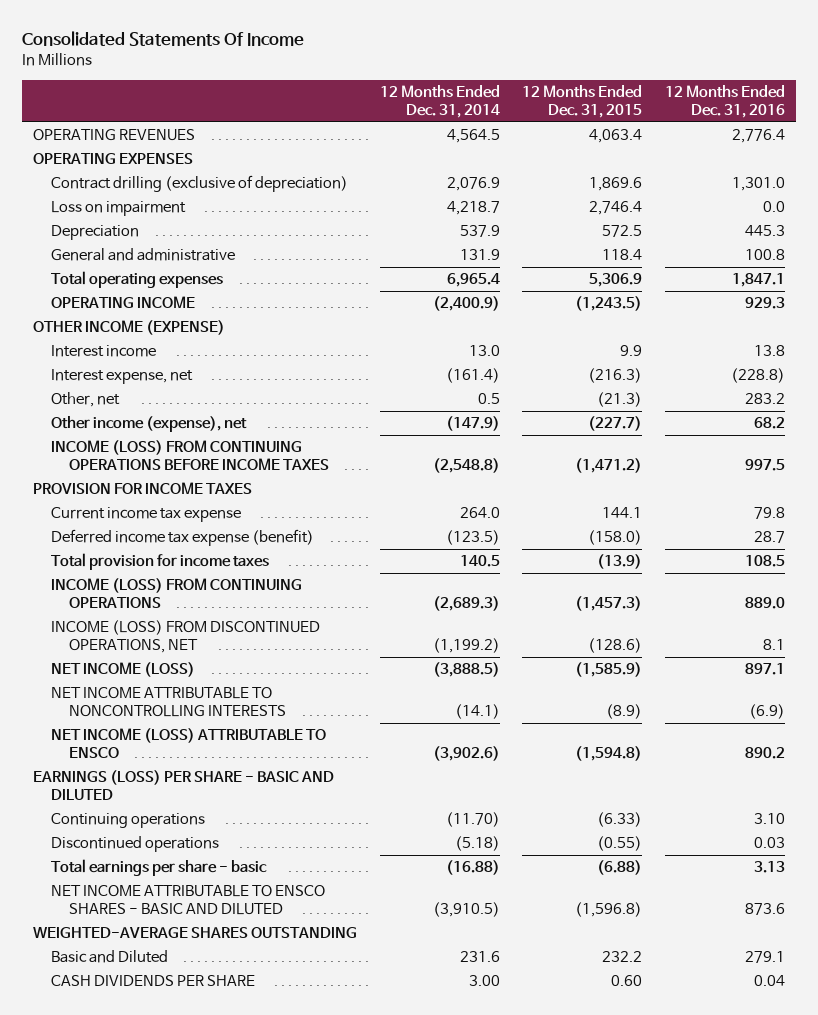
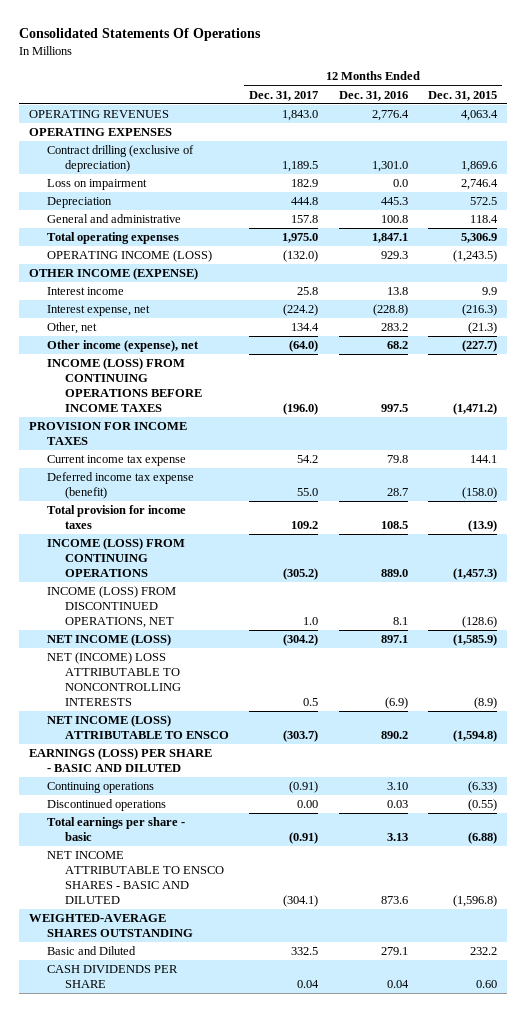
[21,31,304,47] Consolidated Statements Of Income -> [19,28,262,42] Consolidated Statements Of Operations
[379,85,500,119] 12 Months Ended Dec. 31, 2014 -> none
none -> [249,90,319,101] Dec. 31, 2017
[51,296,196,309] OPERATING INCOME -> [47,250,213,263] OPERATING INCOME (LOSS)
[51,687,286,718] NET INCOME ATTRIBUTABLE TO NONCONTROLLING INTERESTS -> [47,652,181,706] NET (INCOME) LOSS ATTRIBUTABLE TO NONCONTROLLING INTERESTS

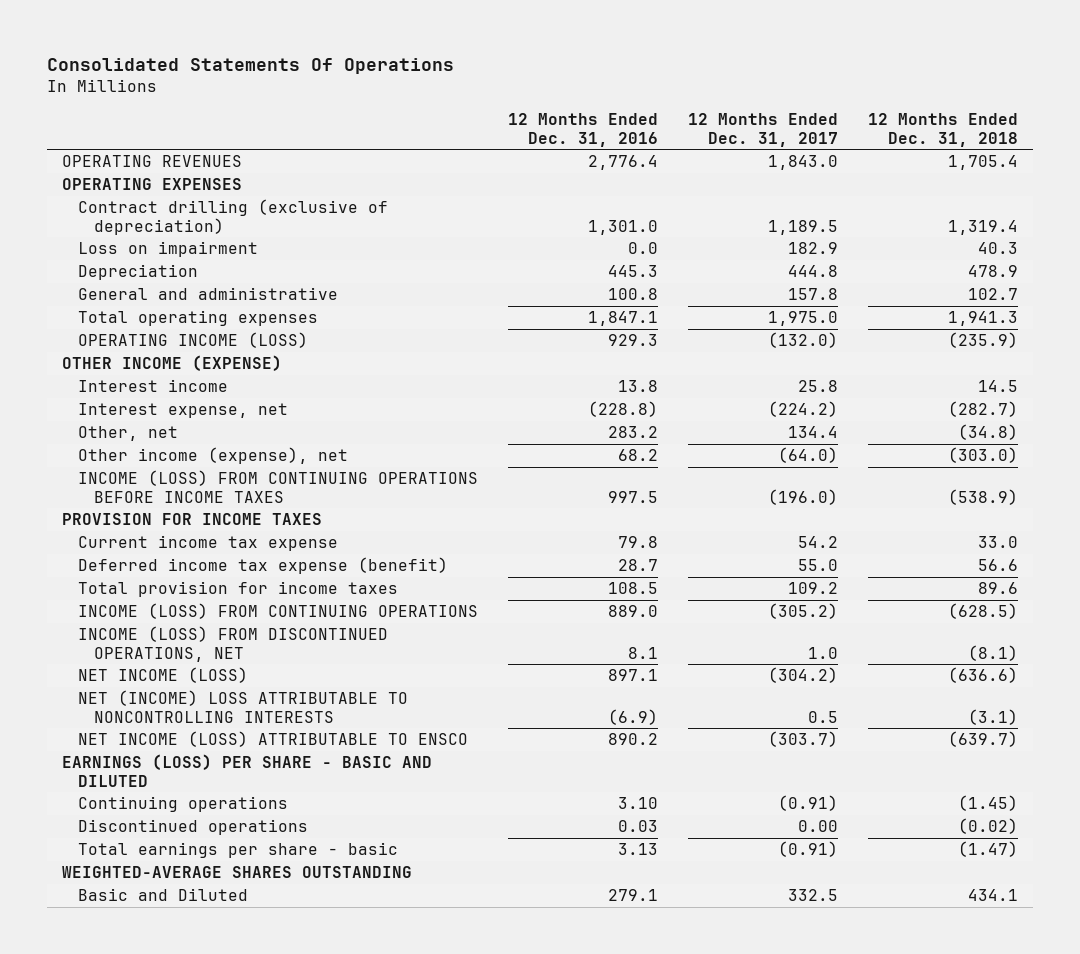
[427,90,497,101] Dec. 31, 2015 -> none
none -> [867,113,1018,147] 12 Months Ended Dec. 31, 2018
[47,851,224,904] NET INCOME ATTRIBUTABLE TO ENSCO SHARES - BASIC AND DILUTED -> none
[47,965,179,988] CASH DIVIDENDS PER SHARE -> none

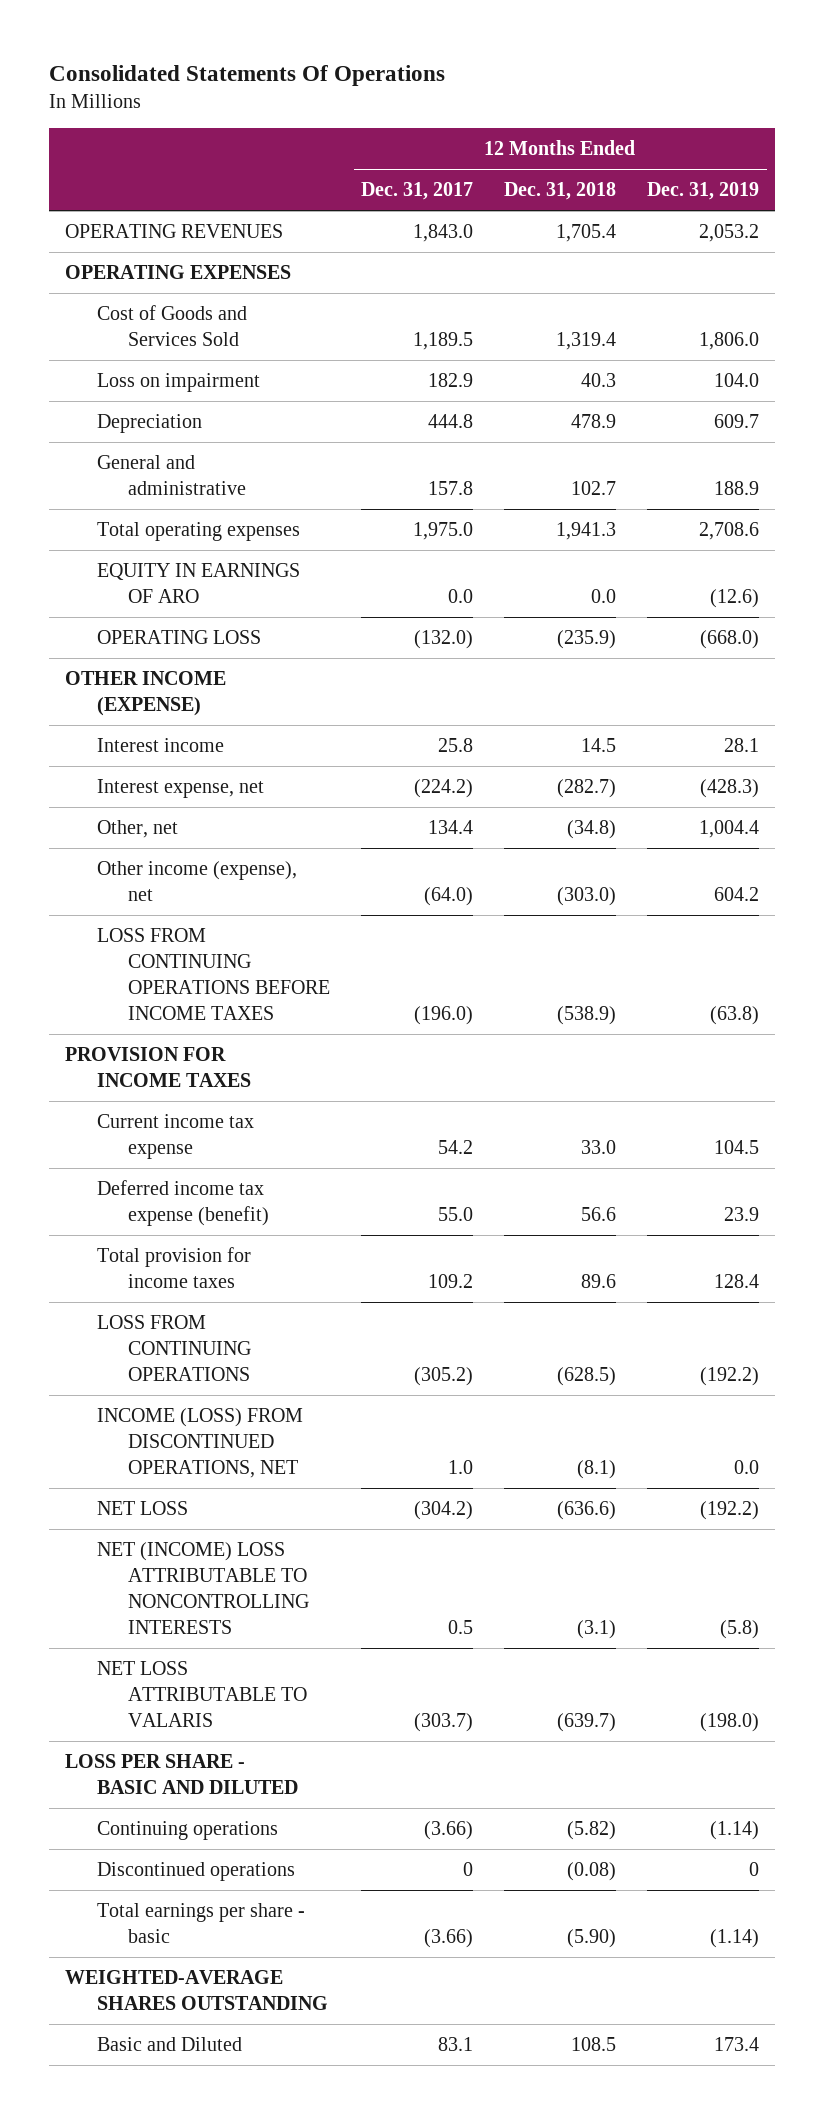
[508,113,659,147] 12 Months Ended Dec. 31, 2016 -> none
none -> [647,182,760,201] Dec. 31, 2019
[78,198,389,235] Contract drilling (exclusive of depreciation) -> [96,305,247,347] Cost of Goods and Services Sold
none -> [96,563,300,604] EQUITY IN EARNINGS OF ARO
[78,331,309,348] OPERATING INCOME (LOSS) -> [96,630,261,645] OPERATING LOSS
[78,469,479,503] INCOME (LOSS) FROM CONTINUING OPERATIONS BEFORE INCOME TAXES -> [96,928,331,1021] LOSS FROM CONTINUING OPERATIONS BEFORE INCOME TAXES
[78,602,479,619] INCOME (LOSS) FROM CONTINUING OPERATIONS -> [96,1315,252,1382] LOSS FROM CONTINUING OPERATIONS
[78,666,249,683] NET INCOME (LOSS) -> [96,1501,188,1516] NET LOSS
[78,730,469,747] NET INCOME (LOSS) ATTRIBUTABLE TO ENSCO -> [96,1661,308,1728] NET LOSS ATTRIBUTABLE TO VALARIS
[61,753,432,787] EARNINGS (LOSS) PER SHARE - BASIC AND DILUTED -> [64,1754,298,1795] LOSS PER SHARE - BASIC AND DILUTED
[777,794,838,811] (0.91) -> [424,1821,474,1841] (3.66)
[957,794,1018,811] (1.45) -> [567,1821,617,1841] (5.82)
[797,819,838,832] 0.00 -> [463,1862,474,1877] 0
[957,817,1018,834] (0.02) -> [567,1862,617,1882] (0.08)
[777,840,838,857] (0.91) -> [424,1929,474,1949] (3.66)
[957,840,1018,857] (1.47) -> [567,1929,617,1949] (5.90)
[787,888,838,901] 332.5 -> [438,2037,474,2052] 83.1
[967,888,1018,901] 434.1 -> [571,2037,617,2052] 108.5

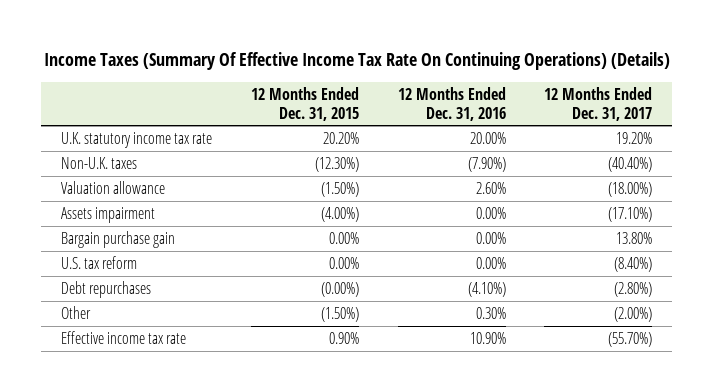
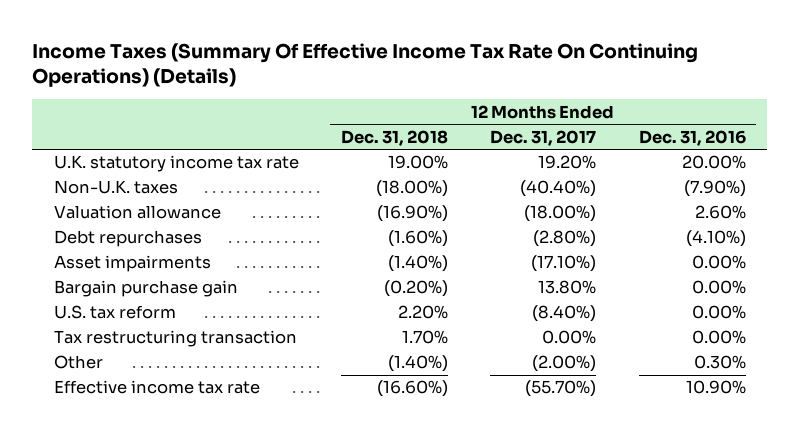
[250,86,359,121] 12 Months Ended Dec. 31, 2015 -> none
none -> [341,129,449,146] Dec. 31, 2018
[60,280,151,298] Debt repurchases -> [53,230,202,248] Debt repurchases
[60,206,155,223] Assets impairment -> [53,255,211,273] Asset impairments
none -> [53,330,297,348] Tax restructuring transaction

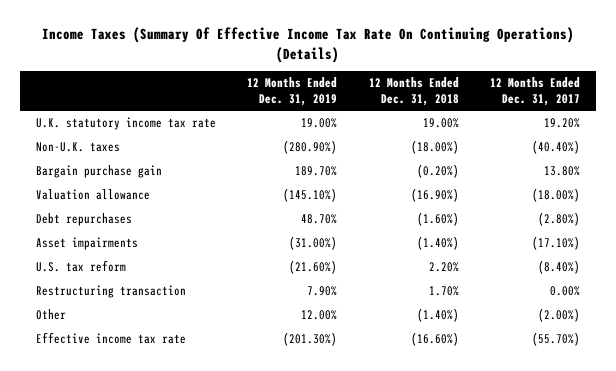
[638,129,746,146] Dec. 31, 2016 -> none
none -> [247,77,338,106] 12 Months Ended Dec. 31, 2019
[53,280,238,298] Bargain purchase gain -> [35,165,162,179] Bargain purchase gain
[53,330,297,348] Tax restructuring transaction -> [35,285,186,299] Restructuring transaction

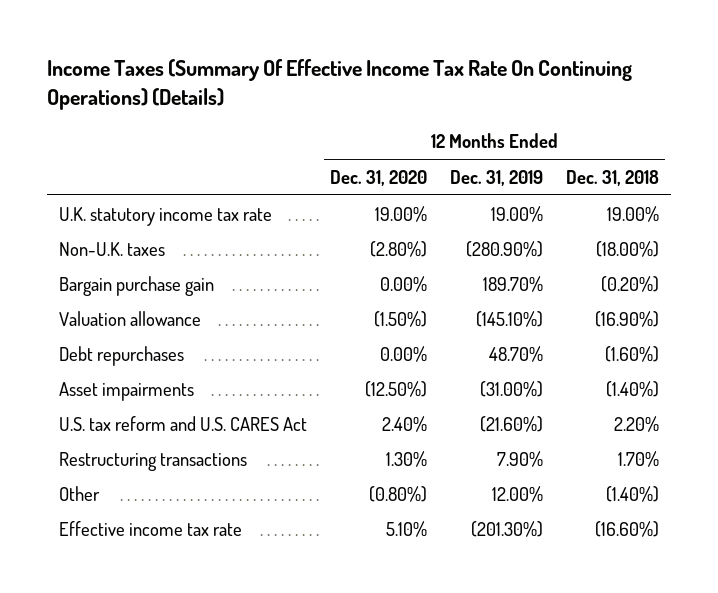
[490,77,581,106] 12 Months Ended Dec. 31, 2017 -> none
none -> [330,169,428,186] Dec. 31, 2020
[35,260,126,273] U.S. tax reform -> [59,415,308,431] U.S. tax reform and U.S. CARES Act
[35,285,186,299] Restructuring transaction -> [59,451,248,471] Restructuring transactions

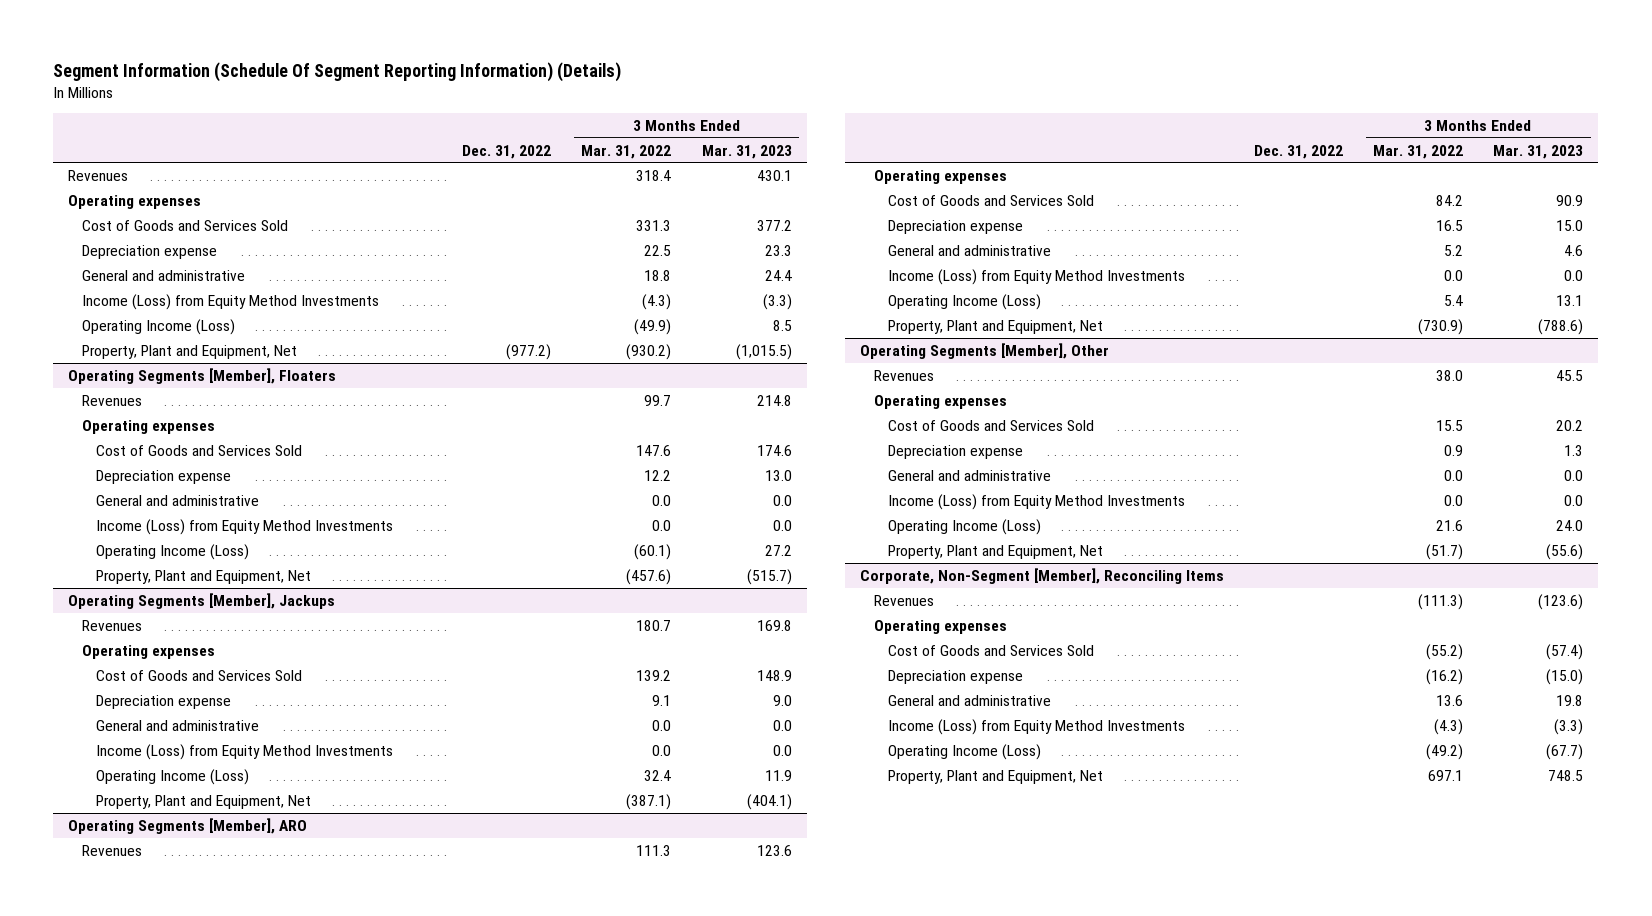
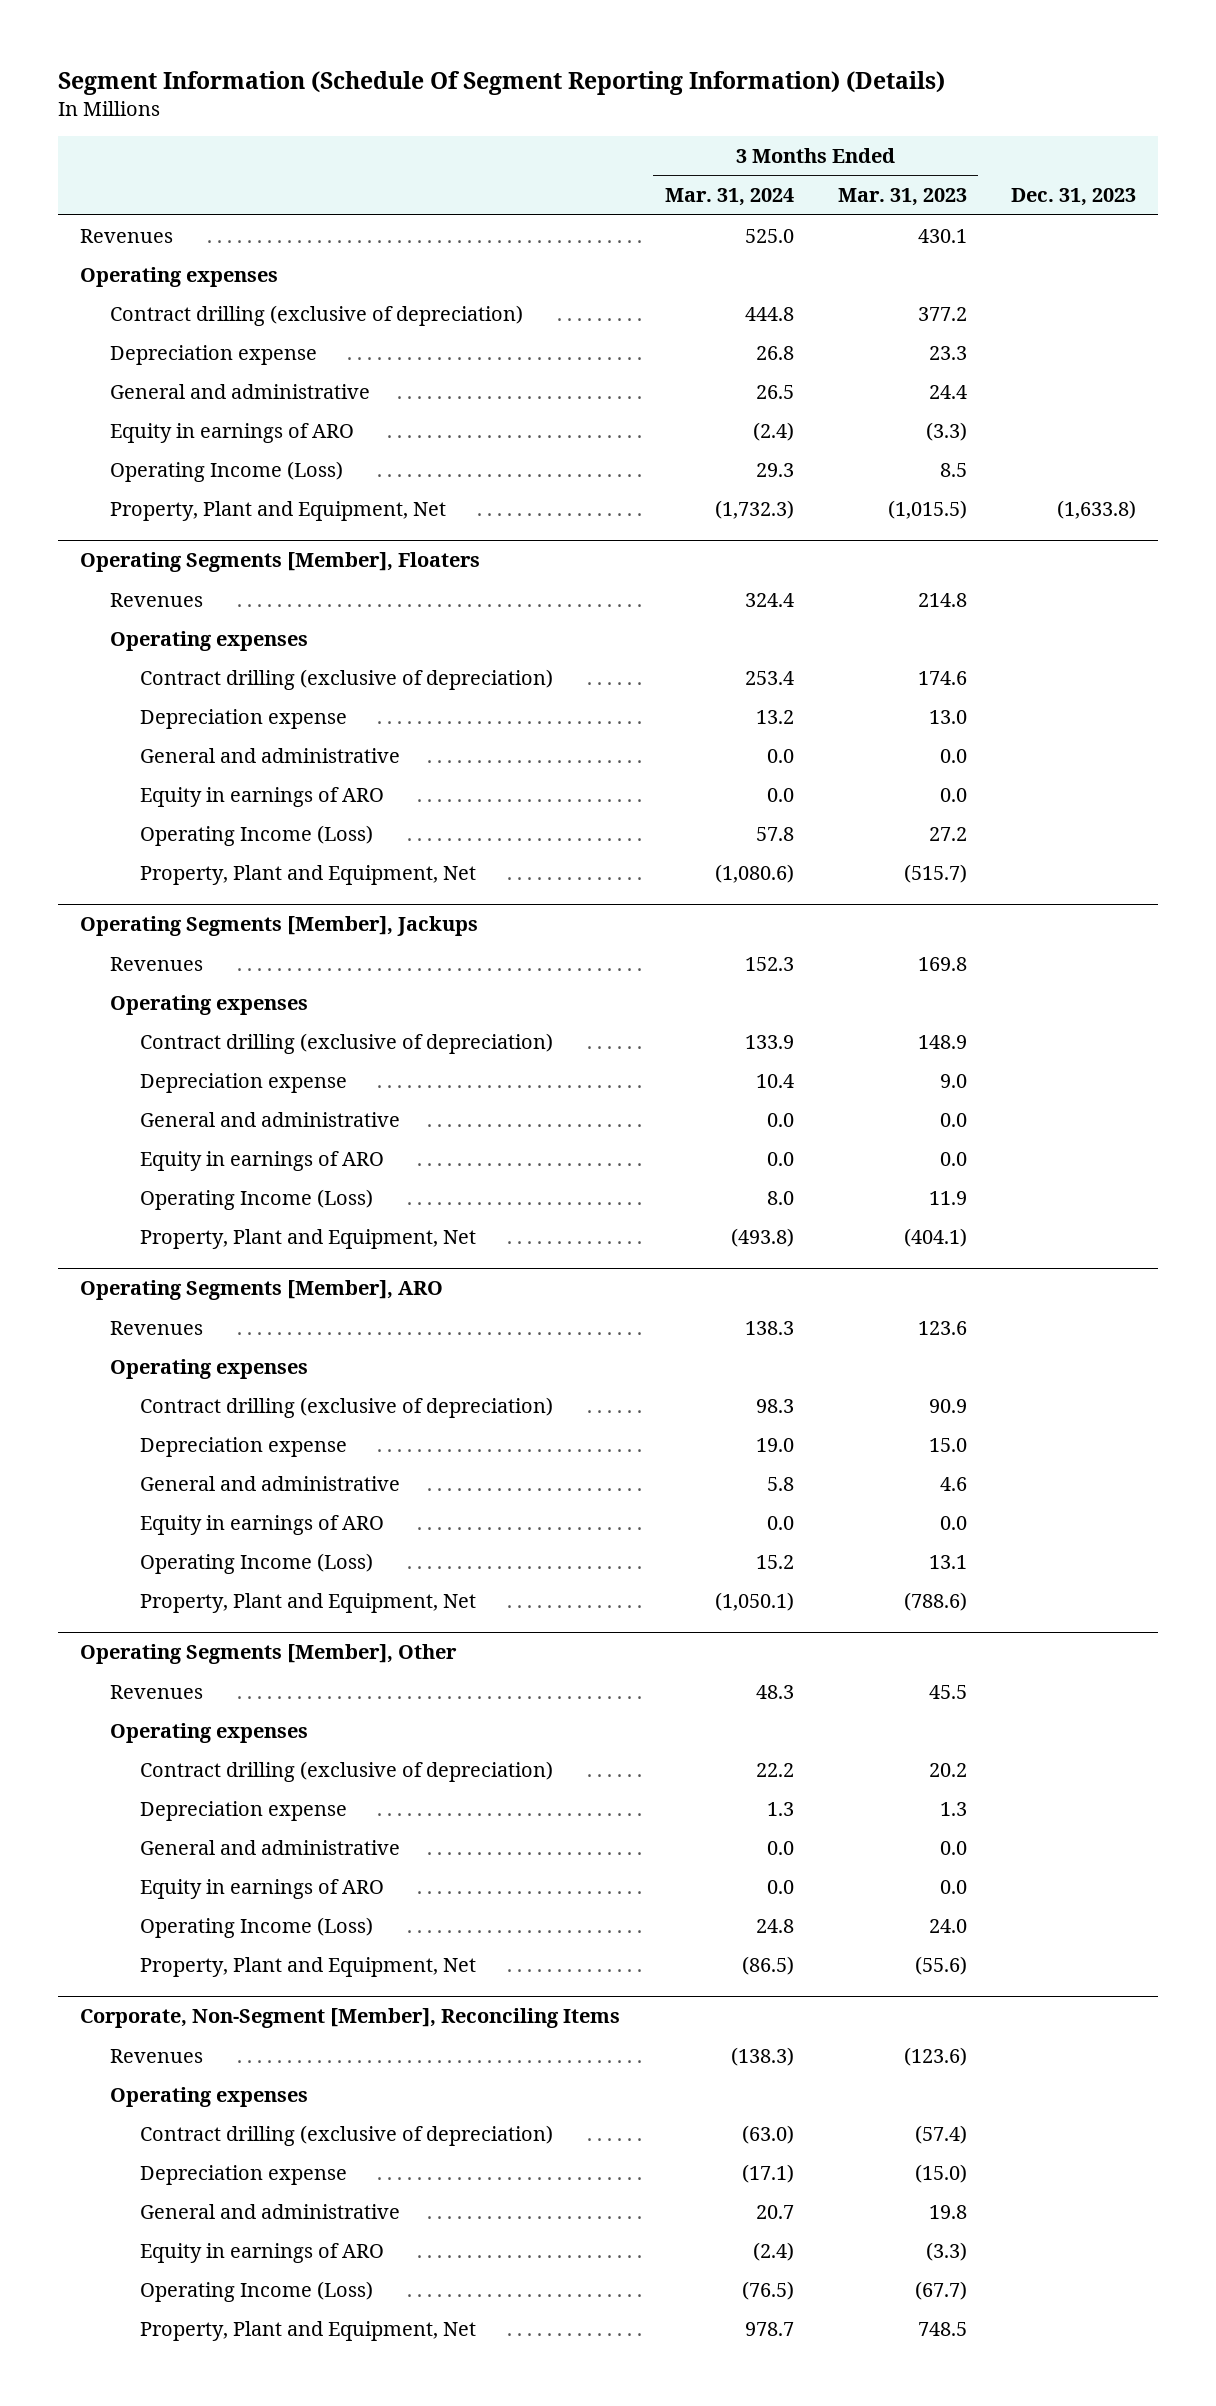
[462,144,552,159] Dec. 31, 2022 -> none
[581,144,672,159] Mar. 31, 2022 -> none
none -> [664,188,794,207] Mar. 31, 2024
none -> [1010,188,1136,207] Dec. 31, 2023
[82,219,289,231] Cost of Goods and Services Sold -> [109,304,523,326] Contract drilling (exclusive of depreciation)
[82,293,380,310] Income (Loss) from Equity Method Investments -> [109,422,354,443] Equity in earnings of ARO
[95,444,302,456] Cost of Goods and Services Sold -> [139,668,553,690] Contract drilling (exclusive of depreciation)
[95,518,393,535] Income (Loss) from Equity Method Investments -> [139,786,384,807] Equity in earnings of ARO
[95,669,302,681] Cost of Goods and Services Sold -> [139,1032,553,1054] Contract drilling (exclusive of depreciation)
[95,743,393,760] Income (Loss) from Equity Method Investments -> [139,1150,384,1171] Equity in earnings of ARO
[887,194,1094,206] Cost of Goods and Services Sold -> [139,1396,553,1418] Contract drilling (exclusive of depreciation)
[887,268,1185,285] Income (Loss) from Equity Method Investments -> [139,1514,384,1535] Equity in earnings of ARO
[887,419,1094,431] Cost of Goods and Services Sold -> [139,1760,553,1782] Contract drilling (exclusive of depreciation)
[887,493,1185,510] Income (Loss) from Equity Method Investments -> [139,1878,384,1899] Equity in earnings of ARO
[887,644,1094,656] Cost of Goods and Services Sold -> [139,2124,553,2146] Contract drilling (exclusive of depreciation)
[887,718,1185,735] Income (Loss) from Equity Method Investments -> [139,2242,384,2263] Equity in earnings of ARO

